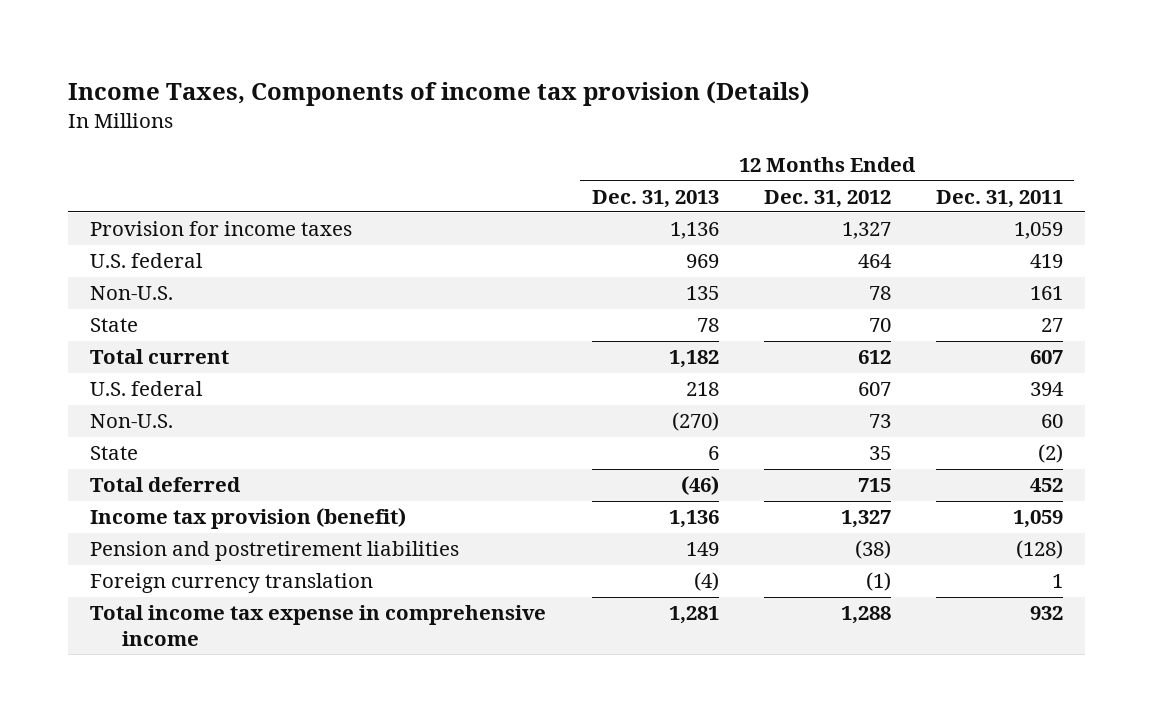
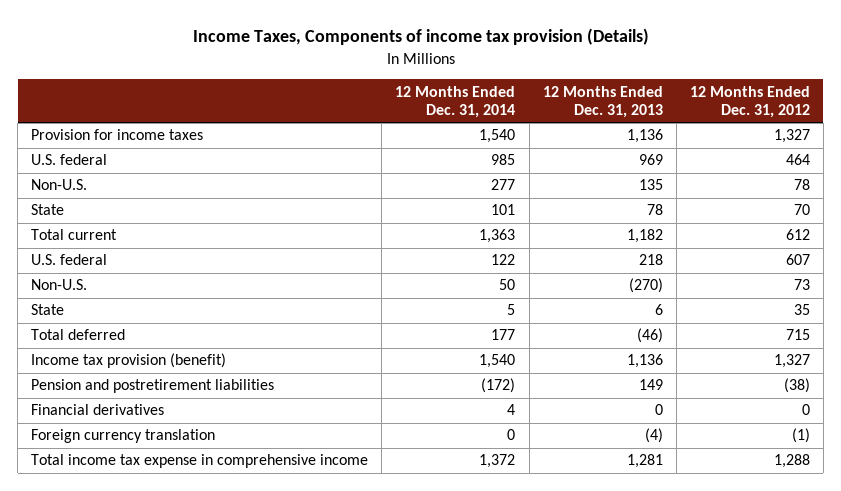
[935,189,1063,208] Dec. 31, 2011 -> none
none -> [395,85,516,119] 12 Months Ended Dec. 31, 2014
none -> [31,404,165,416] Financial derivatives

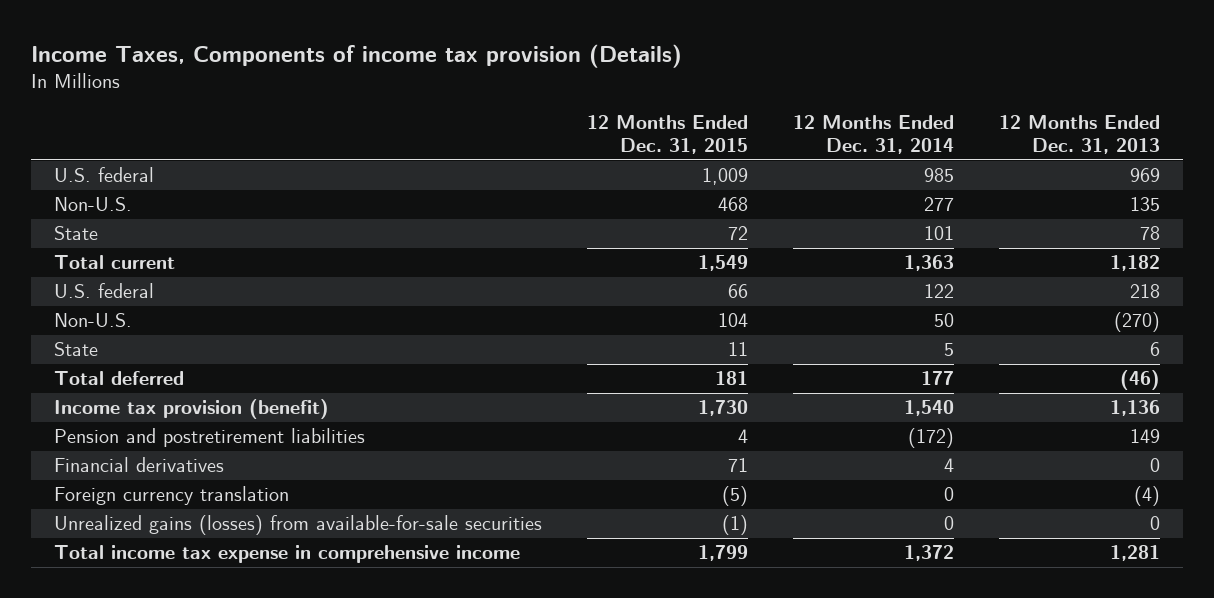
[689,85,810,119] 12 Months Ended Dec. 31, 2012 -> none
none -> [586,114,748,155] 12 Months Ended Dec. 31, 2015
[31,129,204,141] Provision for income taxes -> none
none -> [53,515,542,536] Unrealized gains (losses) from available-for-sale securities

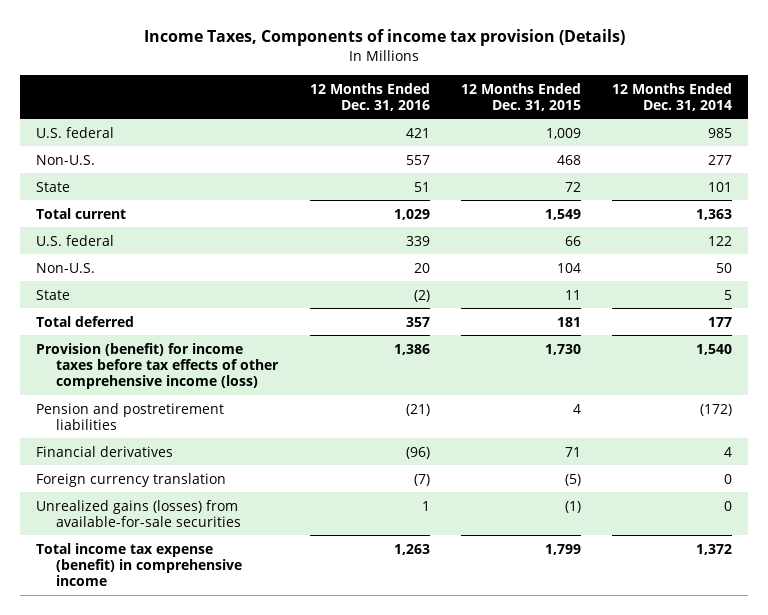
[999,114,1161,155] 12 Months Ended Dec. 31, 2013 -> none
none -> [309,82,430,111] 12 Months Ended Dec. 31, 2016
[53,399,329,420] Income tax provision (benefit) -> [35,342,280,390] Provision (benefit) for income taxes before tax effects of other comprehensive income (loss)
[53,545,520,564] Total income tax expense in comprehensive income -> [35,542,243,587] Total income tax expense (benefit) in comprehensive income

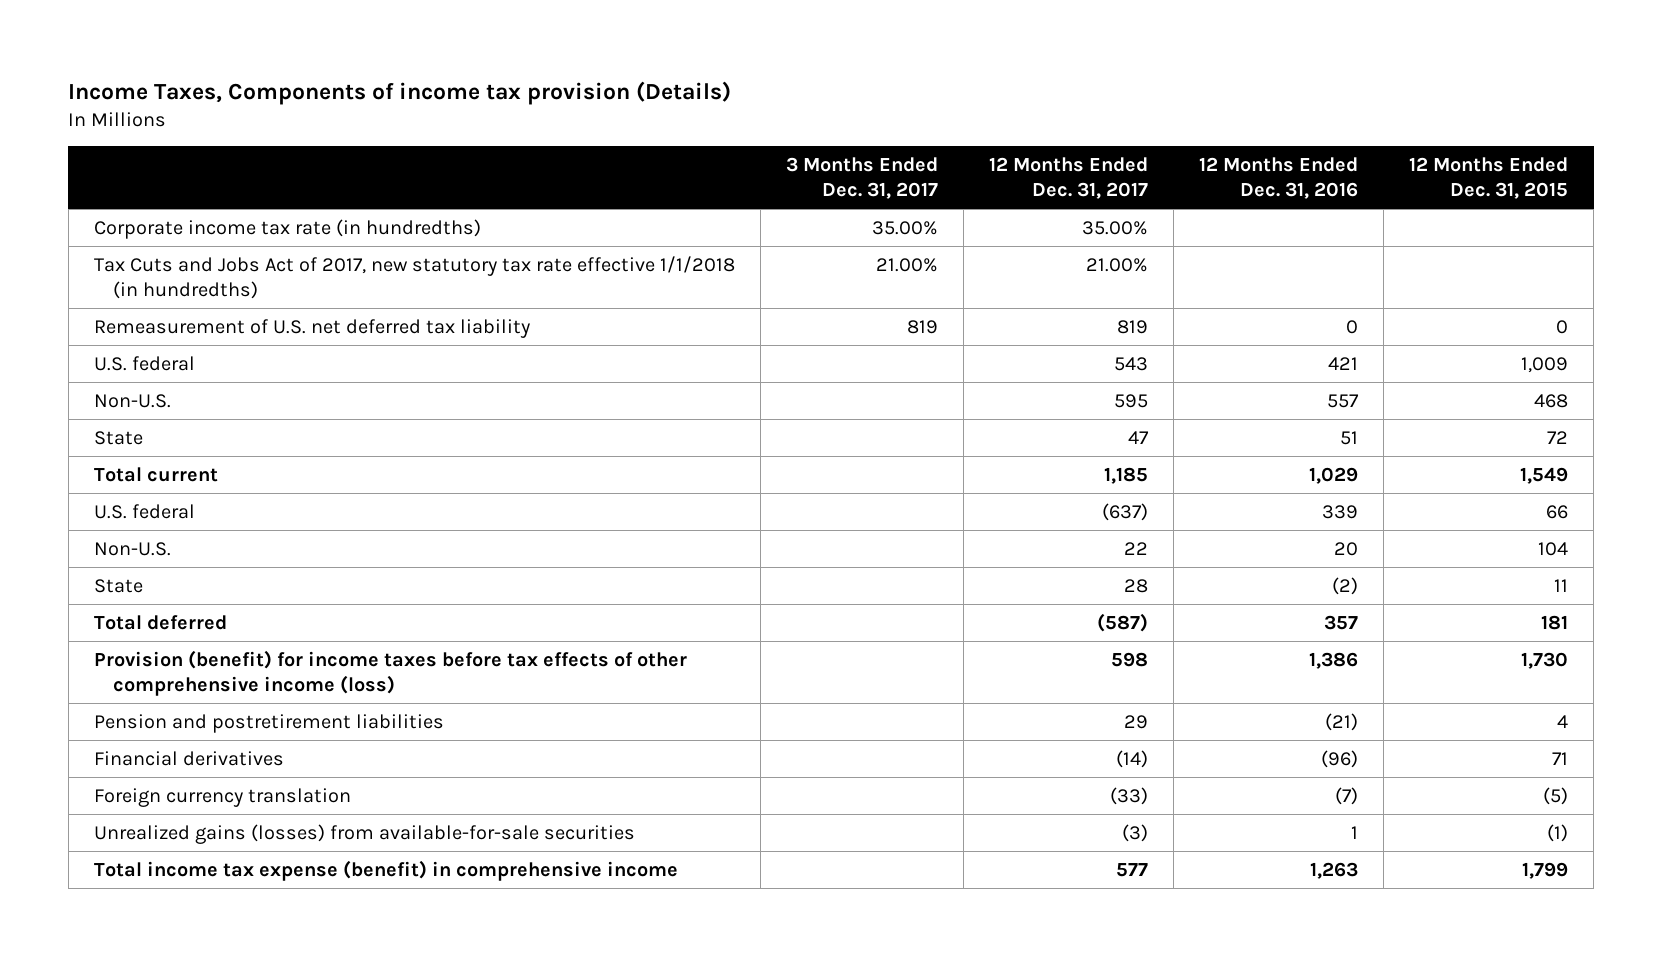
[612,82,733,111] 12 Months Ended Dec. 31, 2014 -> none
none -> [785,156,938,199] 3 Months Ended Dec. 31, 2017
none -> [989,156,1149,199] 12 Months Ended Dec. 31, 2017
none -> [93,218,481,239] Corporate income tax rate (in hundredths)
none -> [93,255,735,299] Tax Cuts and Jobs Act of 2017, new statutory tax rate effective 1/1/2018 (in hundredths)
none -> [93,318,530,338] Remeasurement of U.S. net deferred tax liability

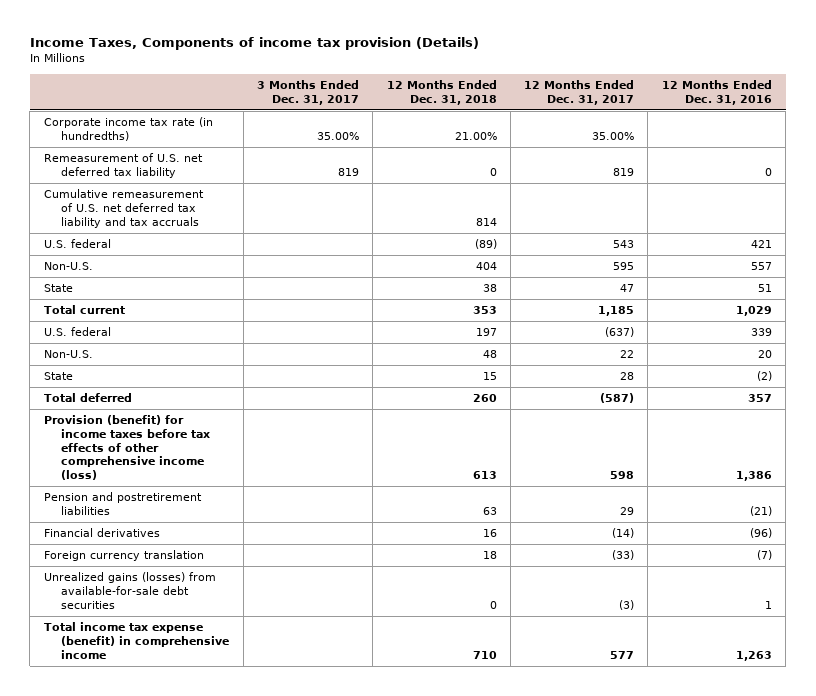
[1409,156,1569,199] 12 Months Ended Dec. 31, 2015 -> none
none -> [386,79,497,105] 12 Months Ended Dec. 31, 2018
[93,255,735,299] Tax Cuts and Jobs Act of 2017, new statutory tax rate effective 1/1/2018 (in hundredths) -> none
none -> [43,189,204,228] Cumulative remeasurement of U.S. net deferred tax liability and tax accruals
[93,823,635,844] Unrealized gains (losses) from available-for-sale securities -> [43,572,216,609] Unrealized gains (losses) from available-for-sale debt securities

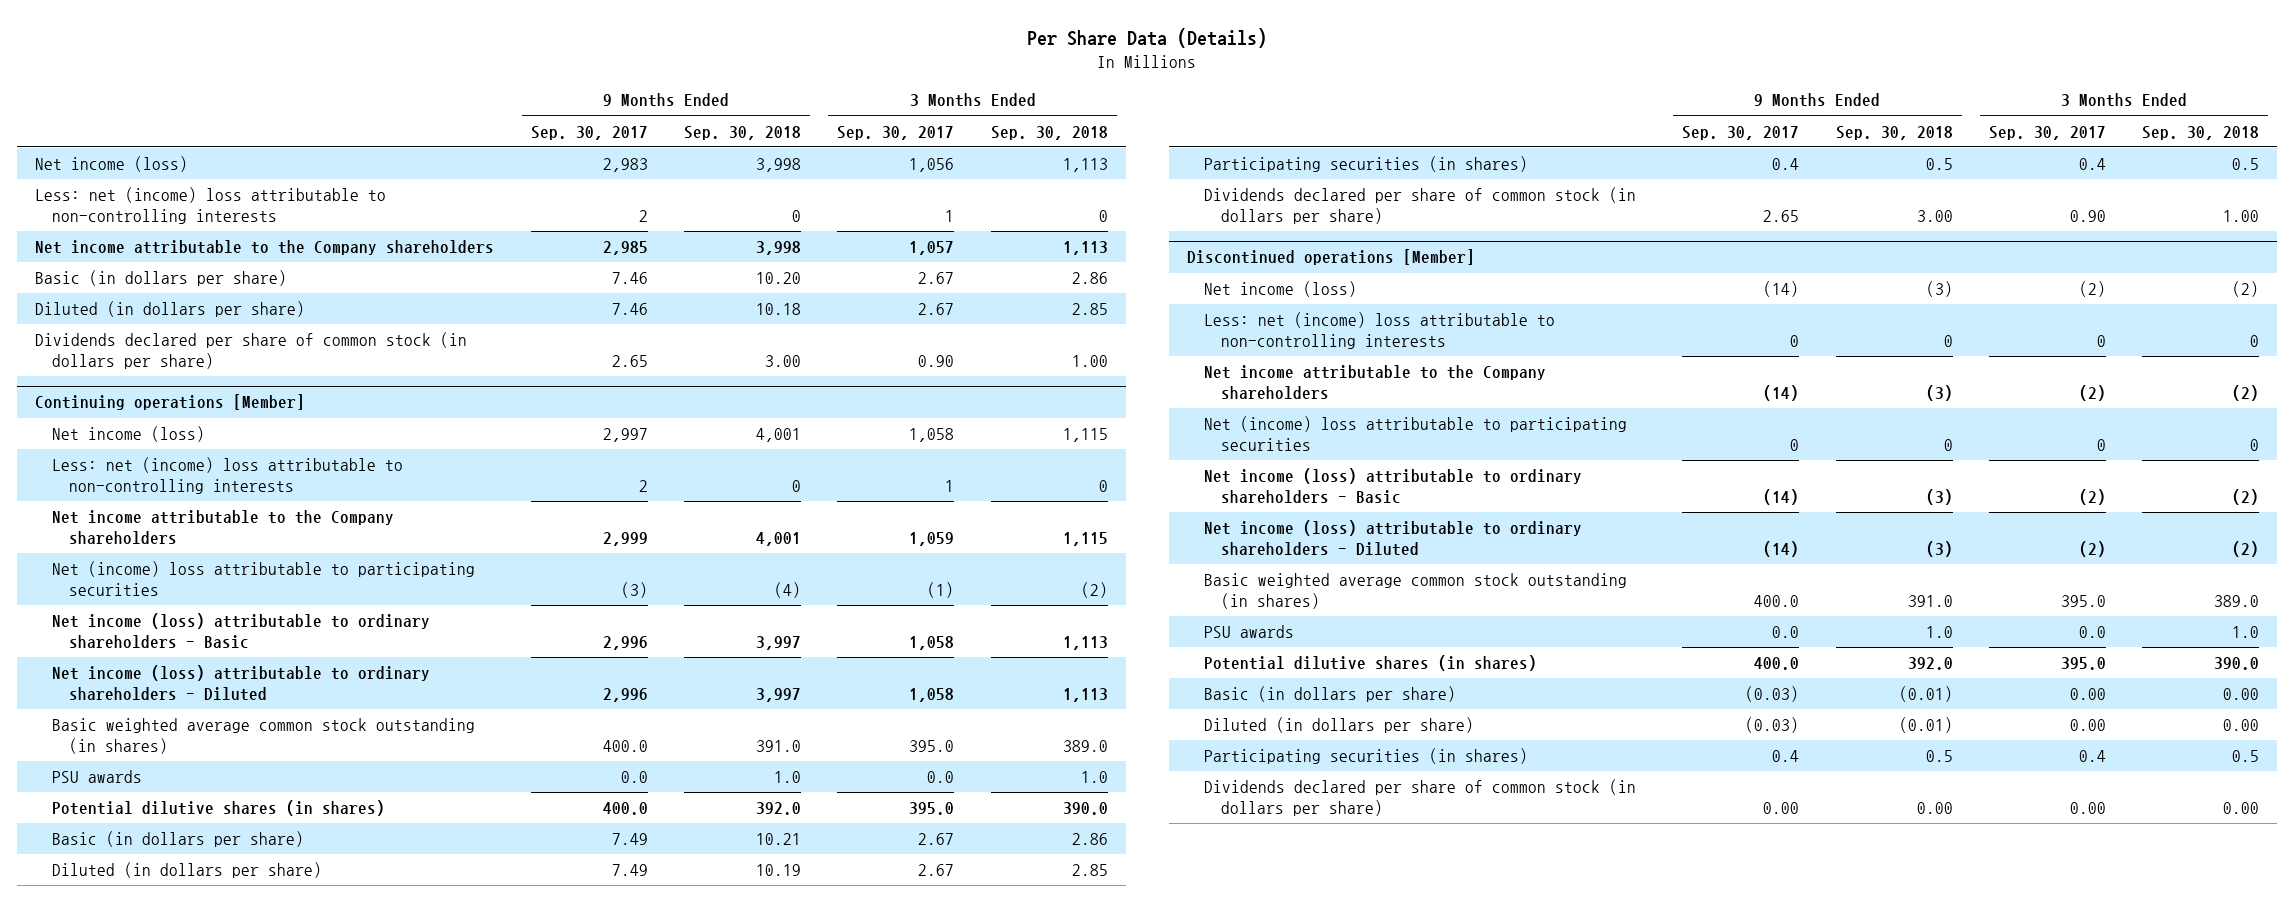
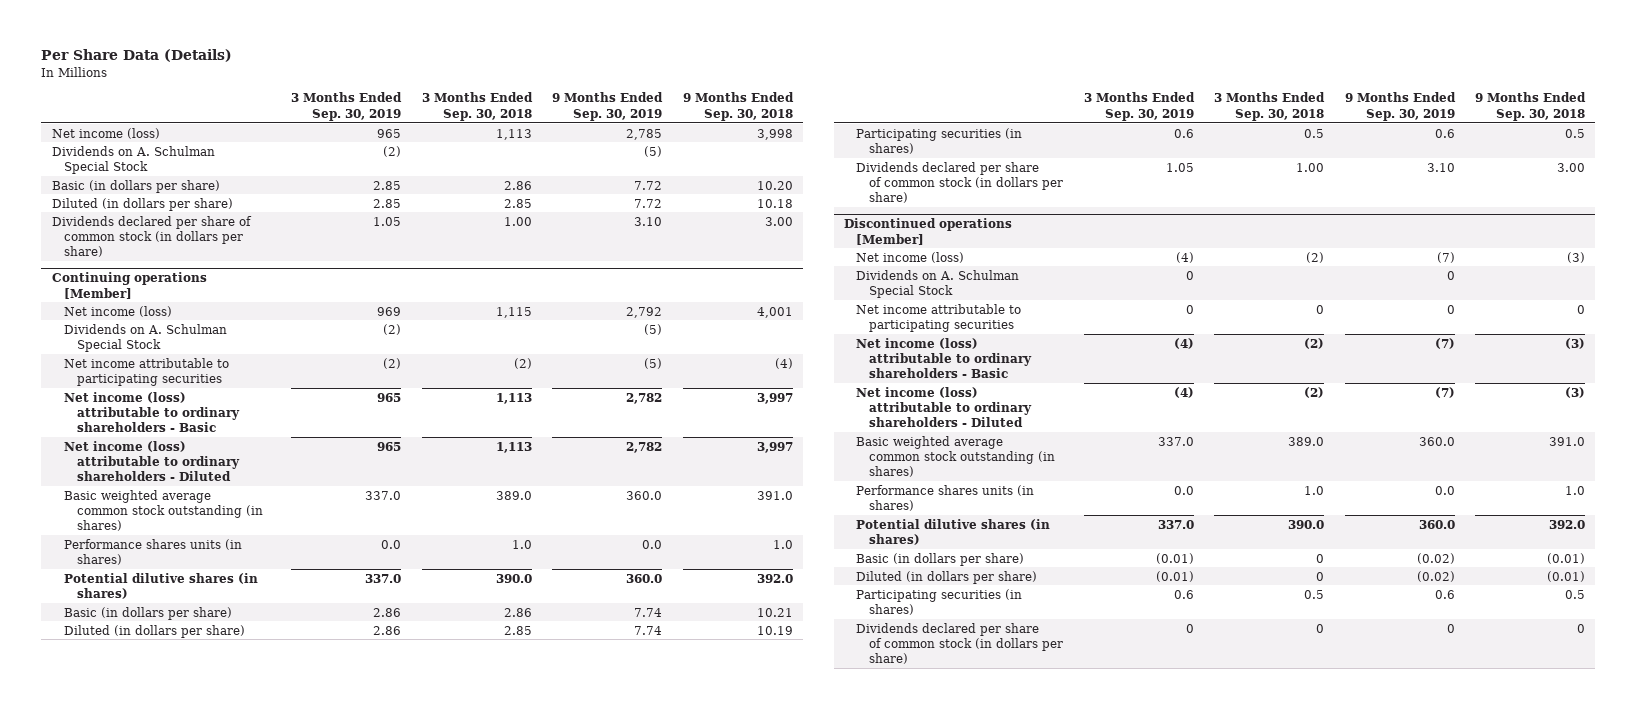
[530,125,648,140] Sep. 30, 2017 -> none
[837,125,955,140] Sep. 30, 2017 -> none
none -> [291,92,403,121] 3 Months Ended Sep. 30, 2019
none -> [552,92,664,121] 9 Months Ended Sep. 30, 2019
[35,187,387,224] Less: net (income) loss attributable to non-controlling interests -> none
[35,240,495,256] Net income attributable to the Company shareholders -> none
none -> [51,145,215,174] Dividends on A. Schulman Special Stock
[52,457,404,494] Less: net (income) loss attributable to non-controlling interests -> none
[52,510,395,544] Net income attributable to the Company shareholders -> none
none -> [64,323,228,352] Dividends on A. Schulman Special Stock
[52,561,476,596] Net (income) loss attributable to participating securities -> [64,357,230,386] Net income attributable to participating securities
[52,770,143,784] PSU awards -> [64,538,243,565] Performance shares units (in shares)
[1203,312,1555,349] Less: net (income) loss attributable to non-controlling interests -> none
[1203,365,1546,399] Net income attributable to the Company shareholders -> none
none -> [856,269,1020,298] Dividends on A. Schulman Special Stock
[1203,416,1627,451] Net (income) loss attributable to participating securities -> [856,303,1022,332] Net income attributable to participating securities
[1203,625,1294,639] PSU awards -> [856,484,1035,511] Performance shares units (in shares)
[2223,688,2260,701] 0.00 -> [1316,553,1325,563] 0
[2223,719,2260,732] 0.00 -> [1316,571,1325,581] 0
[1916,801,1953,814] 0.00 -> [1577,623,1586,633] 0
[2223,801,2260,814] 0.00 -> [1316,623,1325,633] 0

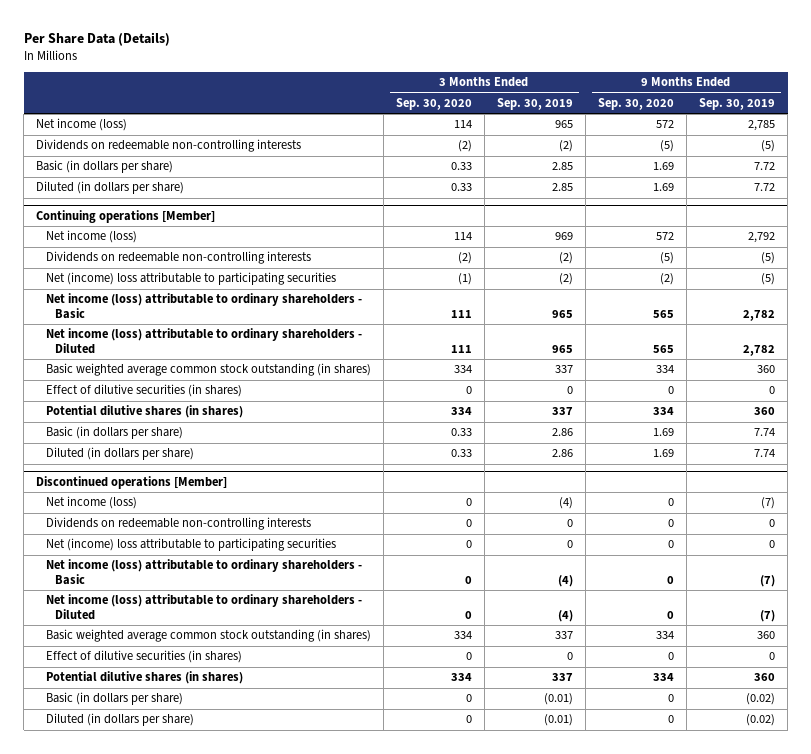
[421,92,533,121] 3 Months Ended Sep. 30, 2018 -> none
[682,92,794,121] 9 Months Ended Sep. 30, 2018 -> none
none -> [395,97,472,110] Sep. 30, 2020
none -> [597,97,674,110] Sep. 30, 2020
[51,145,215,174] Dividends on A. Schulman Special Stock -> none
none -> [36,139,302,153] Dividends on redeemable non-controlling interests
[51,215,252,258] Dividends declared per share of common stock (in dollars per share) -> none
[64,323,228,352] Dividends on A. Schulman Special Stock -> none
none -> [45,251,311,265] Dividends on redeemable non-controlling interests
[64,357,230,386] Net income attributable to participating securities -> [45,272,336,286] Net (income) loss attributable to participating securities
[365,490,402,500] 337.0 -> [554,365,573,374] 337
[626,490,663,500] 360.0 -> [756,365,775,374] 360
[64,538,243,565] Performance shares units (in shares) -> [45,384,242,398] Effect of dilutive securities (in shares)
[381,539,402,549] 0.0 -> [566,386,573,395] 0
[642,539,663,549] 0.0 -> [768,386,775,395] 0
[365,573,402,583] 337.0 -> [551,407,573,416] 337
[626,573,663,583] 360.0 -> [753,407,775,416] 360
[856,127,1023,154] Participating securities (in shares) -> none
[856,161,1064,204] Dividends declared per share of common stock (in dollars per share) -> none
[856,269,1020,298] Dividends on A. Schulman Special Stock -> none
none -> [45,517,311,531] Dividends on redeemable non-controlling interests
[856,303,1022,332] Net income attributable to participating securities -> [45,538,336,552] Net (income) loss attributable to participating securities
[1157,436,1194,446] 337.0 -> [554,631,573,640] 337
[1418,436,1455,446] 360.0 -> [756,631,775,640] 360
[856,484,1035,511] Performance shares units (in shares) -> [45,650,242,664] Effect of dilutive securities (in shares)
[1173,485,1194,495] 0.0 -> [566,652,573,661] 0
[1434,485,1455,495] 0.0 -> [768,652,775,661] 0
[1157,519,1194,529] 337.0 -> [551,673,573,682] 337
[1418,519,1455,529] 360.0 -> [753,673,775,682] 360
[856,588,1023,615] Participating securities (in shares) -> none
[856,622,1064,665] Dividends declared per share of common stock (in dollars per share) -> none

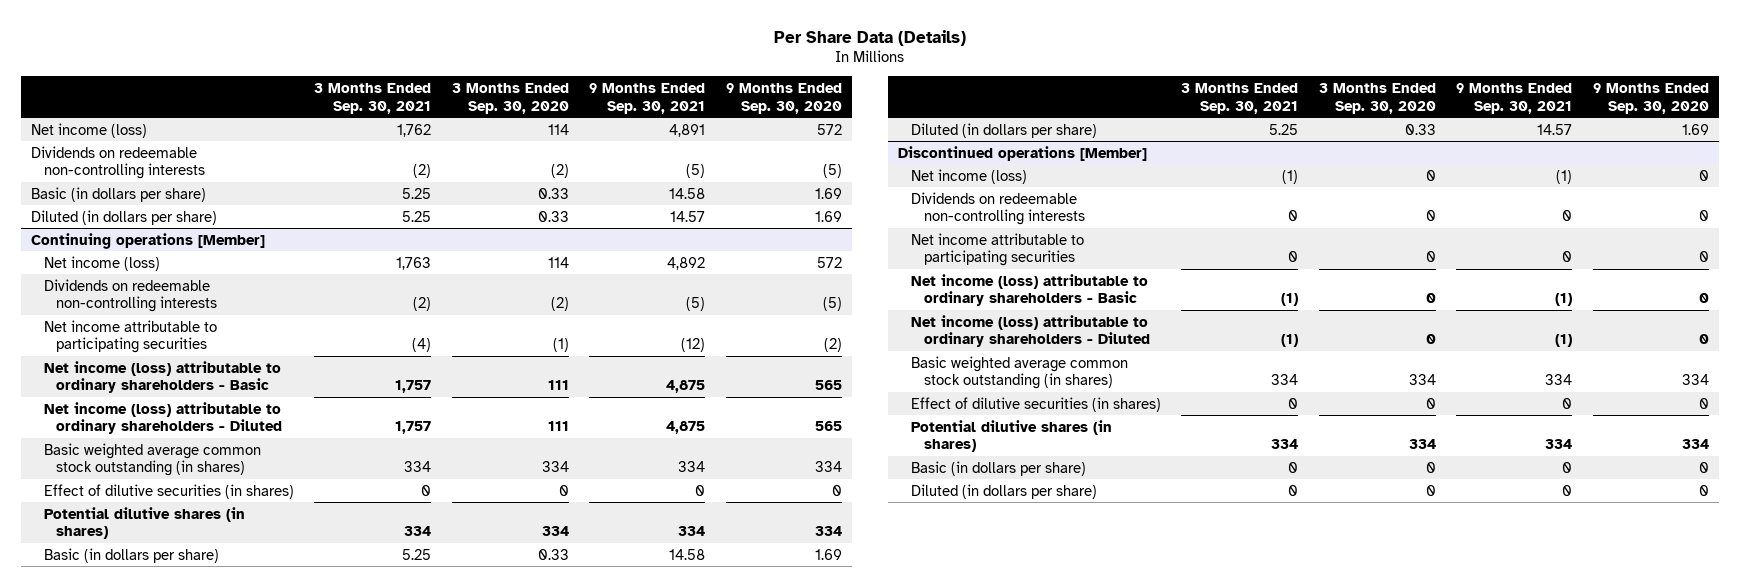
[496,97,573,110] Sep. 30, 2019 -> none
[698,97,775,110] Sep. 30, 2019 -> none
none -> [314,82,432,114] 3 Months Ended Sep. 30, 2021
none -> [589,82,706,114] 9 Months Ended Sep. 30, 2021
[45,272,336,286] Net (income) loss attributable to participating securities -> [43,319,217,354] Net income attributable to participating securities
[45,538,336,552] Net (income) loss attributable to participating securities -> [910,232,1084,267] Net income attributable to participating securities

